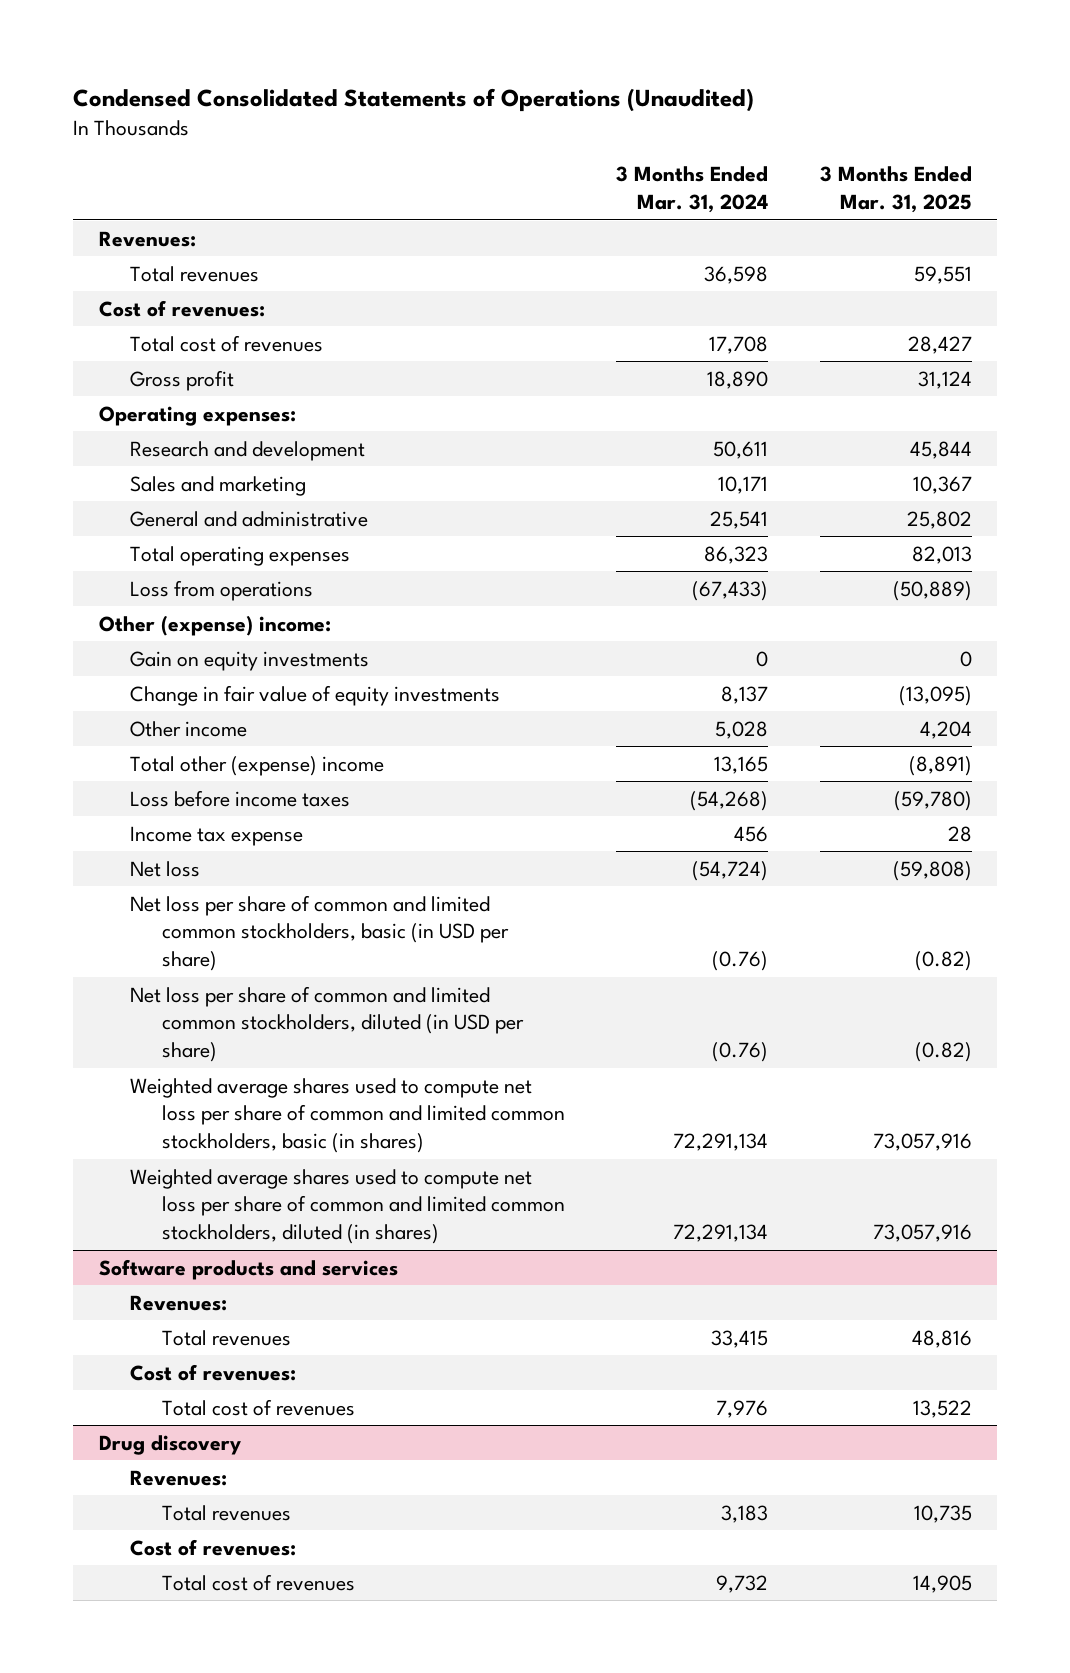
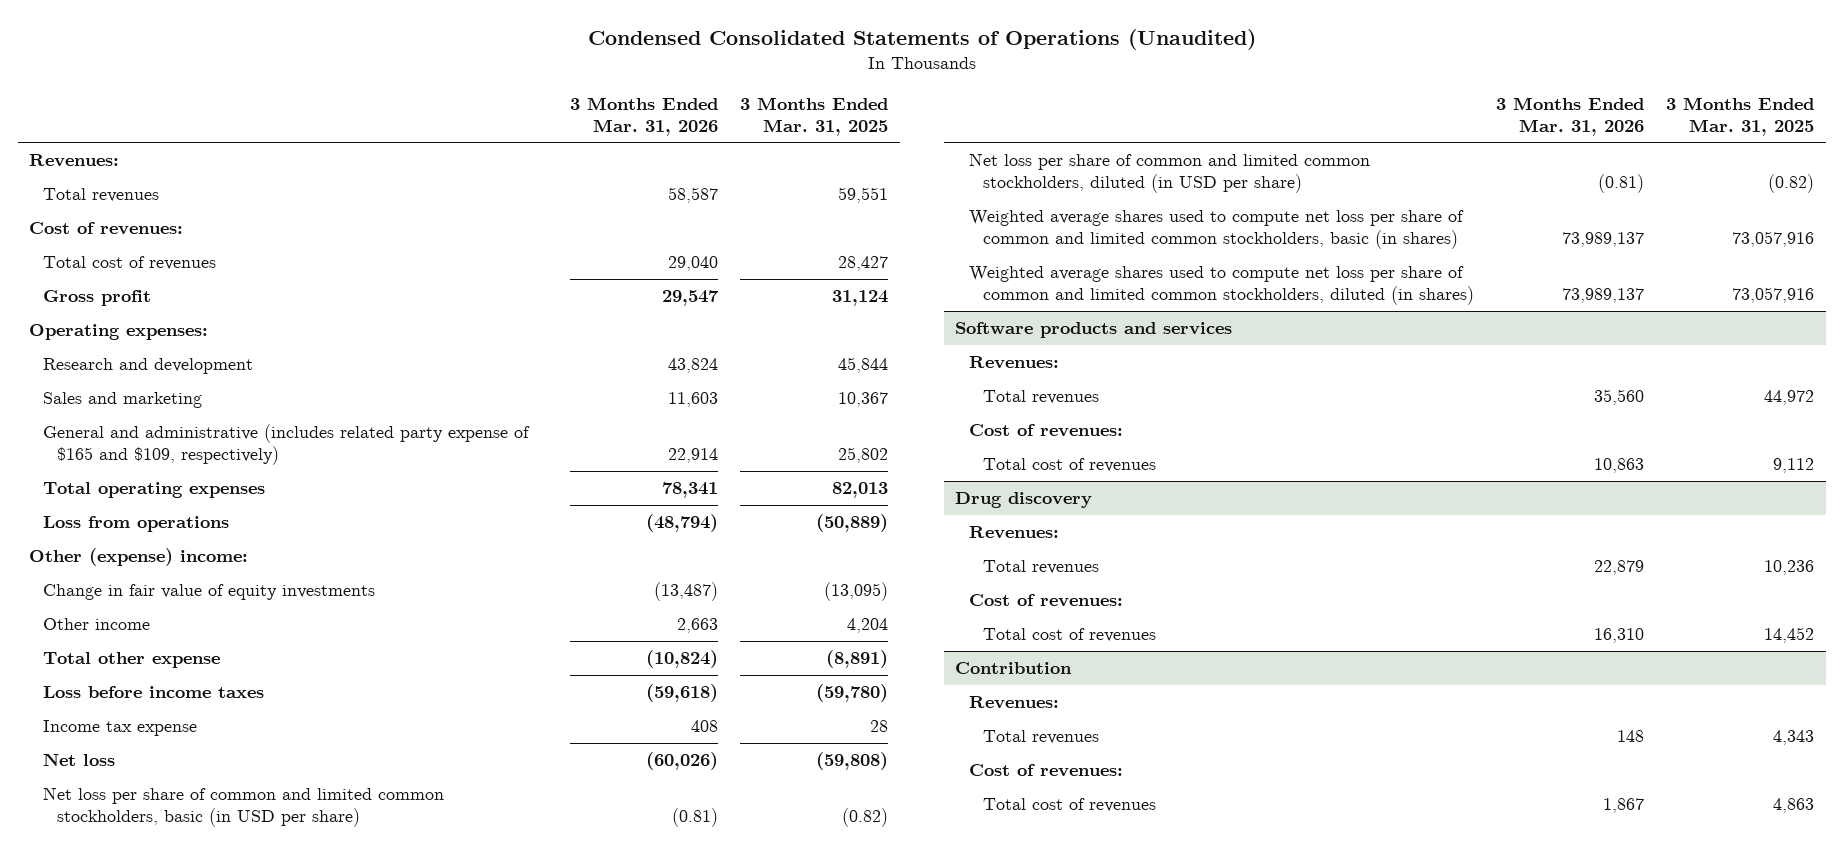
[616,166,769,213] 3 Months Ended Mar. 31, 2024 -> none
none -> [570,96,719,136] 3 Months Ended Mar. 31, 2026
[130,510,369,527] General and administrative -> [42,423,530,465] General and administrative (includes related party expense of $165 and $109, respectively)
[130,650,370,671] Gain on equity investments -> none
[130,755,385,776] Total other (expense) income -> [42,651,220,668] Total other expense
[911,1329,972,1348] 48,816 -> [1764,389,1815,405] 44,972
[912,1399,972,1418] 13,522 -> [1773,457,1815,473] 9,112
[913,1504,972,1523] 10,735 -> [1764,559,1815,575] 10,236
[912,1574,972,1593] 14,905 -> [1764,626,1815,643] 14,452
none -> [954,661,1072,674] Contribution
none -> [968,695,1059,709] Revenues:
none -> [982,729,1099,744] Total revenues
none -> [968,763,1123,777] Cost of revenues:
none -> [982,797,1156,812] Total cost of revenues

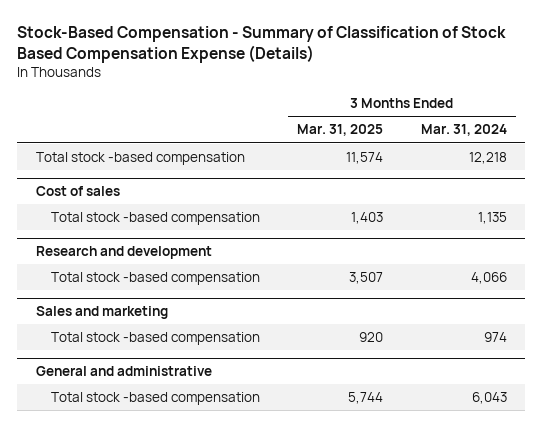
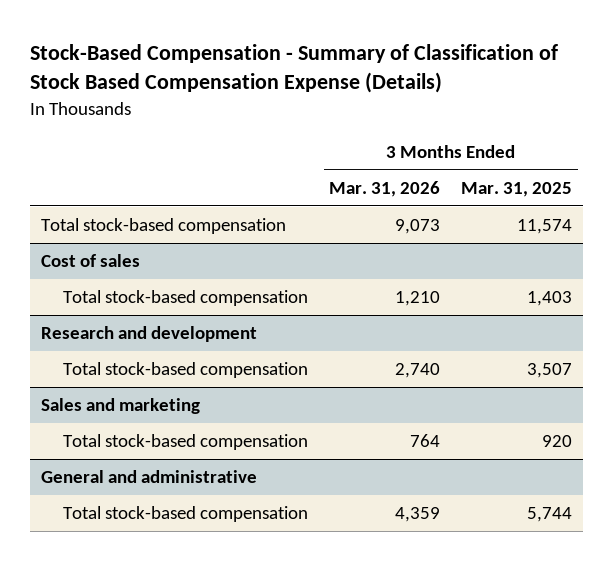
[420,124,507,137] Mar. 31, 2024 -> none
none -> [329,180,441,197] Mar. 31, 2026
[35,152,245,166] Total stock -based compensation -> [40,218,286,235] Total stock-based compensation
[50,212,260,226] Total stock -based compensation -> [62,290,308,307] Total stock-based compensation
[50,272,260,286] Total stock -based compensation -> [62,362,308,379] Total stock-based compensation
[50,332,260,346] Total stock -based compensation -> [62,434,308,451] Total stock-based compensation
[50,392,260,406] Total stock -based compensation -> [62,506,308,523] Total stock-based compensation

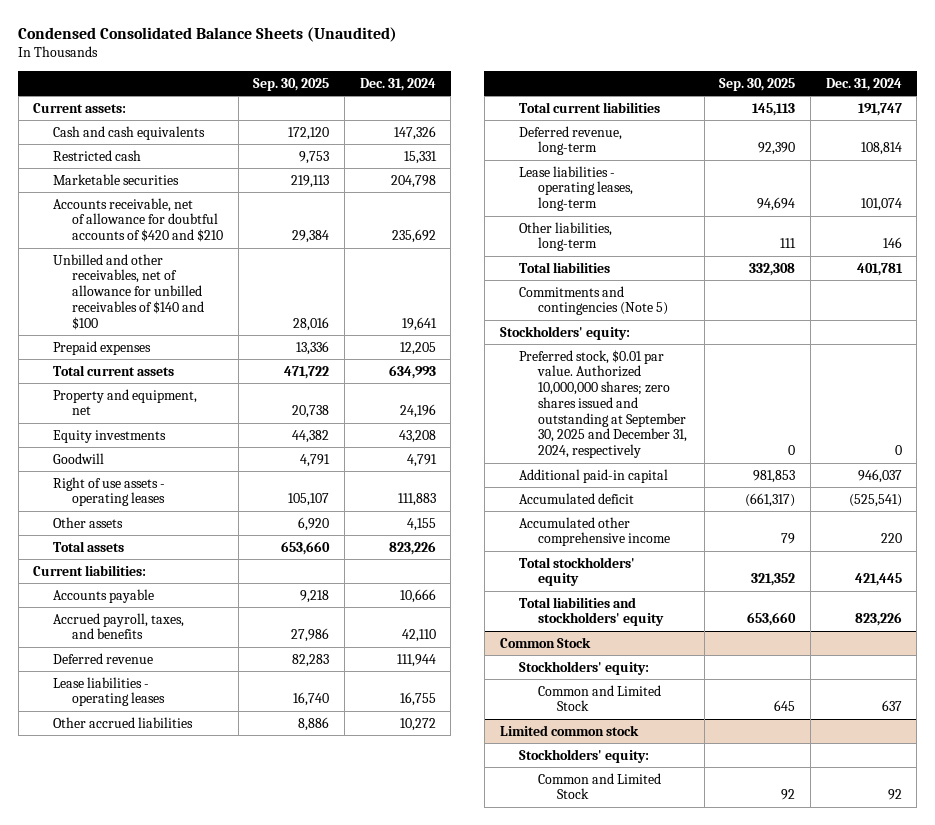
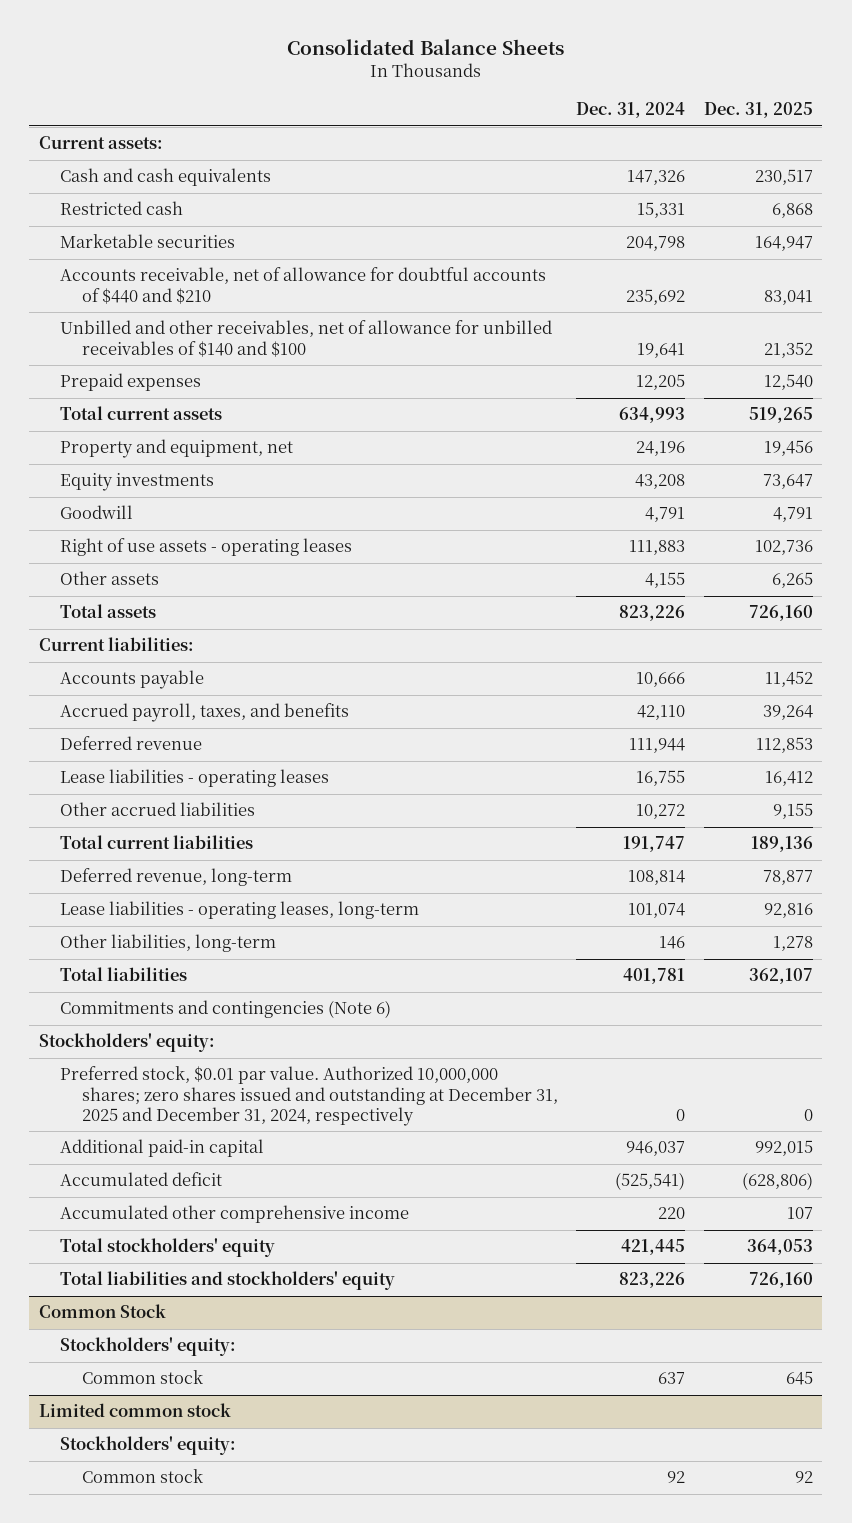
[18,27,398,43] Condensed Consolidated Balance Sheets (Unaudited) -> [286,38,564,55] Consolidated Balance Sheets
[253,77,330,91] Sep. 30, 2025 -> none
none -> [704,102,814,119] Dec. 31, 2025
[52,197,224,243] Accounts receivable, net of allowance for doubtful accounts of $420 and $210 -> [60,267,547,304] Accounts receivable, net of allowance for doubtful accounts of $440 and $210
[518,285,669,316] Commitments and contingencies (Note 5) -> [60,1000,392,1019] Commitments and contingencies (Note 6)
[518,349,688,459] Preferred stock, $0.01 par value. Authorized 10,000,000 shares; zero shares issued and outstanding at September 30, 2025 and December 31, 2024, respectively -> [60,1066,558,1127] Preferred stock, $0.01 par value. Authorized 10,000,000 shares; zero shares issued and outstanding at December 31, 2025 and December 31, 2024, respectively
[538,684,662,712] Common and Limited Stock -> [81,1370,203,1385] Common stock
[538,772,662,800] Common and Limited Stock -> [81,1469,203,1484] Common stock

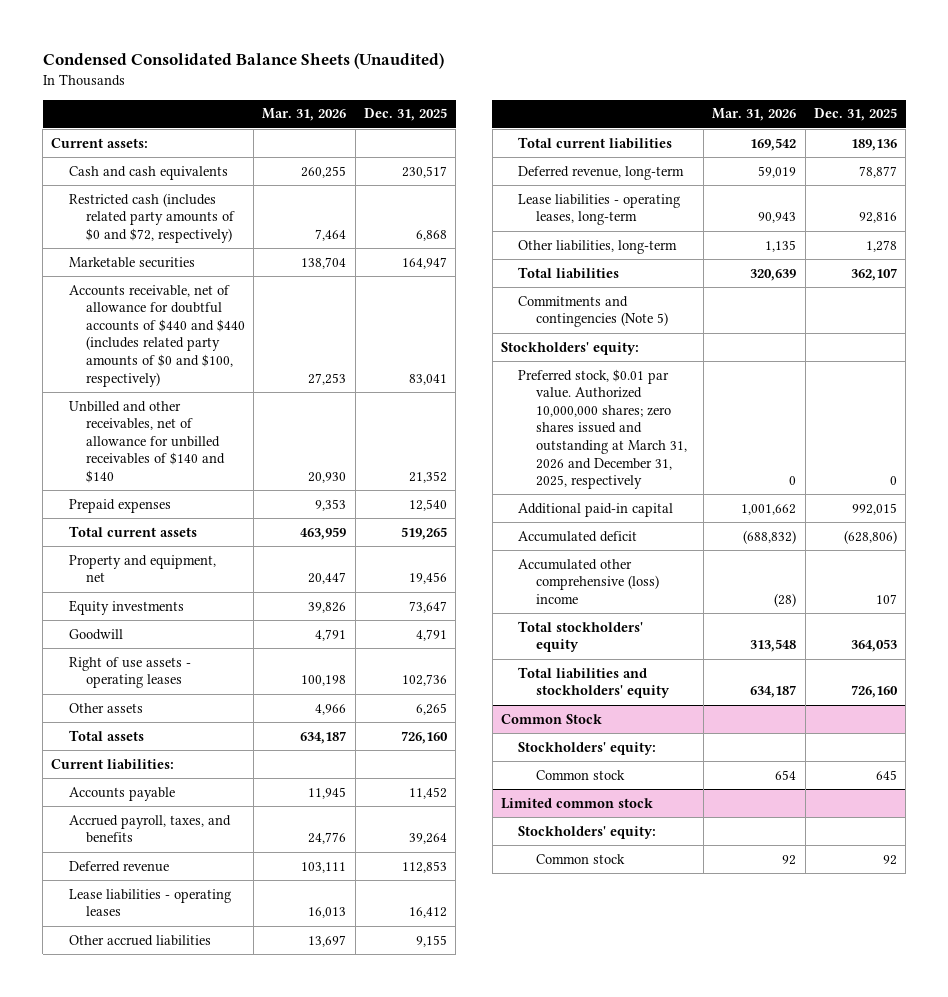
[286,38,564,55] Consolidated Balance Sheets -> [42,53,444,70] Condensed Consolidated Balance Sheets (Unaudited)
[576,102,686,119] Dec. 31, 2024 -> none
none -> [262,108,347,122] Mar. 31, 2026
[60,201,184,216] Restricted cash -> [68,192,235,243] Restricted cash (includes related party amounts of $0 and $72, respectively)
[60,267,547,304] Accounts receivable, net of allowance for doubtful accounts of $440 and $210 -> [68,284,245,387] Accounts receivable, net of allowance for doubtful accounts of $440 and $440 (includes related party amounts of $0 and $100, respectively)
[60,320,553,357] Unbilled and other receivables, net of allowance for unbilled receivables of $140 and $100 -> [68,400,225,483] Unbilled and other receivables, net of allowance for unbilled receivables of $140 and $140
[60,1000,392,1019] Commitments and contingencies (Note 6) -> [518,295,668,328] Commitments and contingencies (Note 5)
[60,1066,558,1127] Preferred stock, $0.01 par value. Authorized 10,000,000 shares; zero shares issued and outstanding at December 31, 2025 and December 31, 2024, respectively -> [518,368,687,490] Preferred stock, $0.01 par value. Authorized 10,000,000 shares; zero shares issued and outstanding at March 31, 2026 and December 31, 2025, respectively
[60,1205,410,1224] Accumulated other comprehensive income -> [518,558,659,604] Accumulated other comprehensive (loss) income

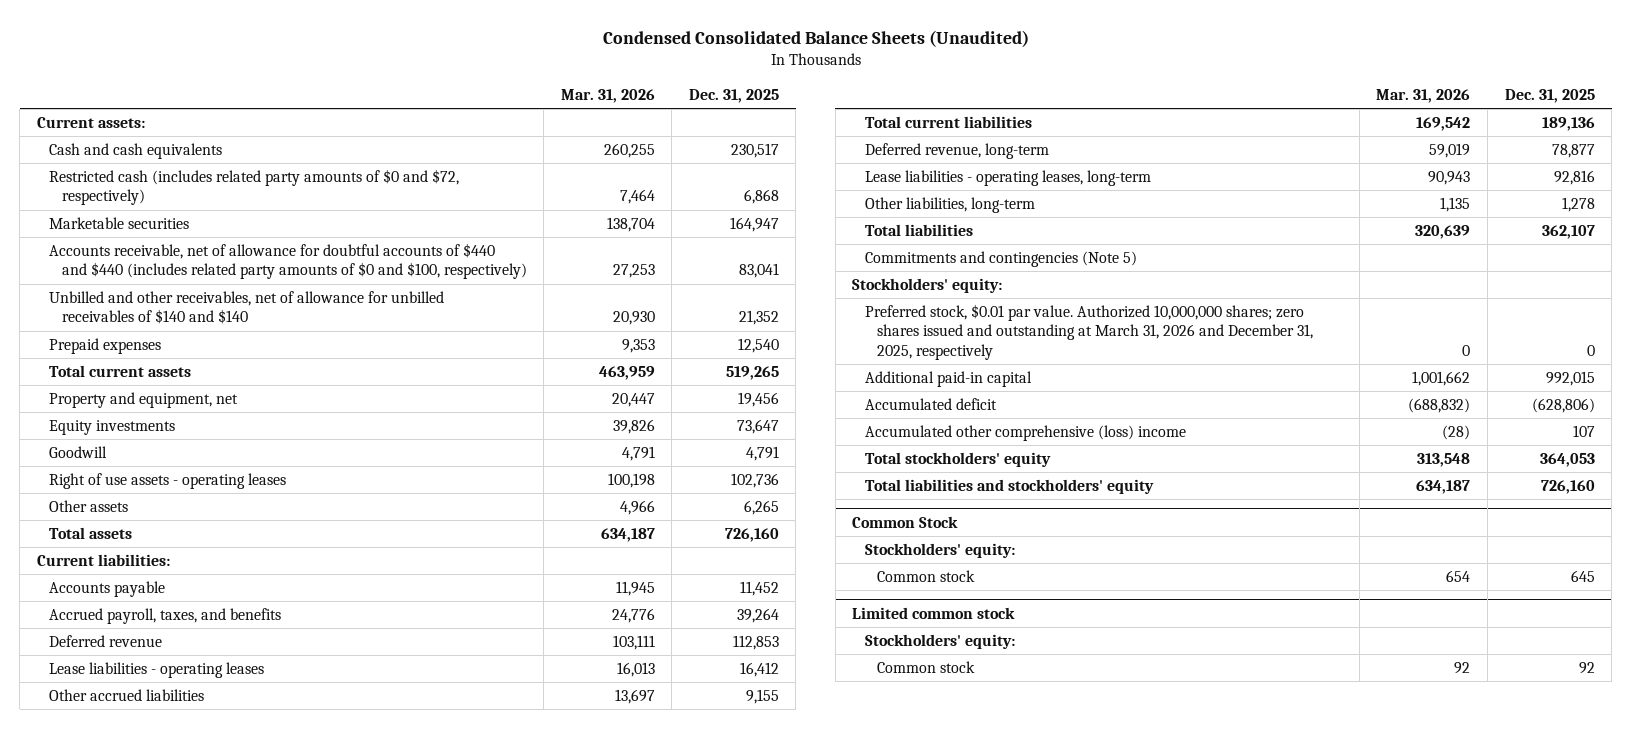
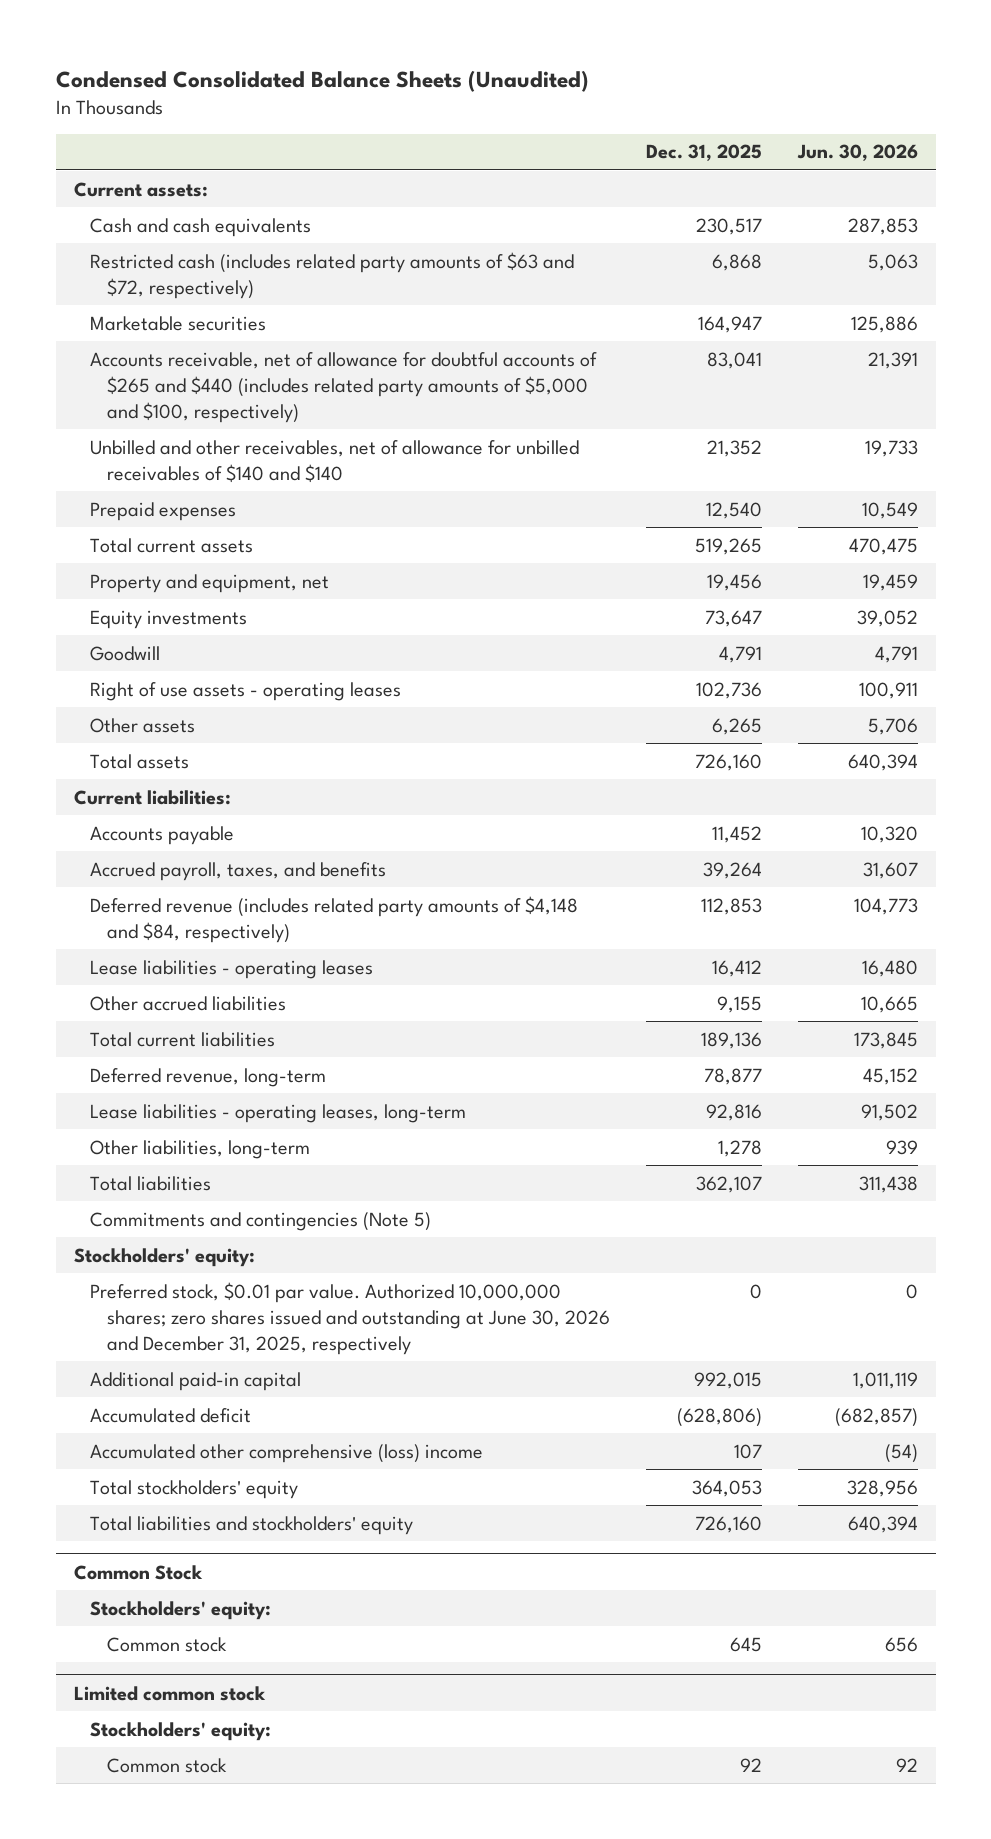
[560,89,655,104] Mar. 31, 2026 -> none
none -> [796,144,918,162] Jun. 30, 2026
[49,168,460,206] Restricted cash (includes related party amounts of $0 and $72, respectively) -> [90,251,575,299] Restricted cash (includes related party amounts of $63 and $72, respectively)
[49,242,527,280] Accounts receivable, net of allowance for doubtful accounts of $440 and $440 (includes related party amounts of $0 and $100, respectively) -> [90,351,598,423] Accounts receivable, net of allowance for doubtful accounts of $265 and $440 (includes related party amounts of $5,000 and $100, respectively)
[49,634,163,647] Deferred revenue -> [90,895,579,943] Deferred revenue (includes related party amounts of $4,148 and $84, respectively)
[864,303,1314,360] Preferred stock, $0.01 par value. Authorized 10,000,000 shares; zero shares issued and outstanding at March 31, 2026 and December 31, 2025, respectively -> [90,1281,610,1355] Preferred stock, $0.01 par value. Authorized 10,000,000 shares; zero shares issued and outstanding at June 30, 2026 and December 31, 2025, respectively

